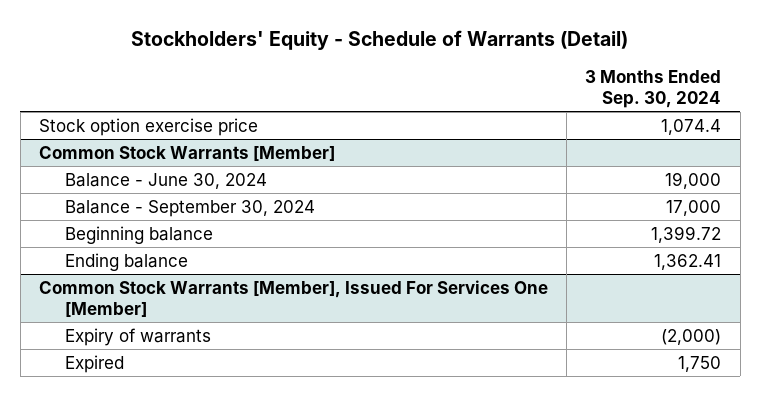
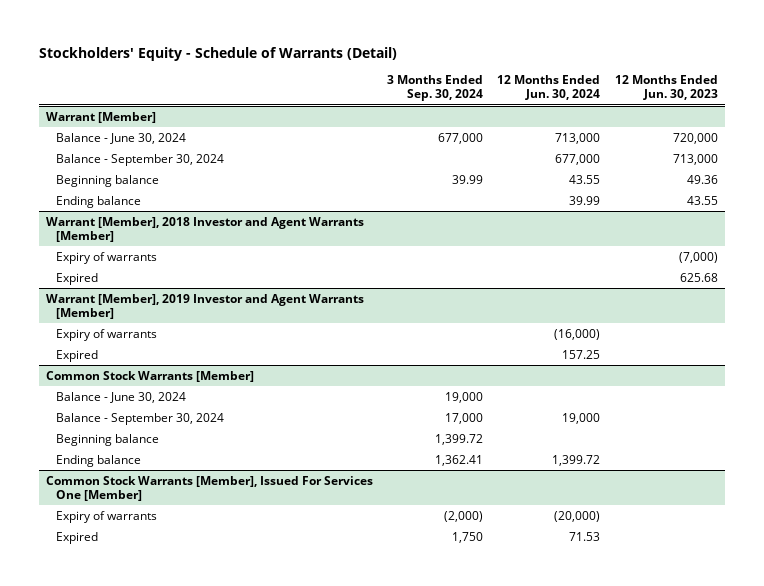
none -> [497,75,601,101] 12 Months Ended Jun. 30, 2024
none -> [614,75,718,101] 12 Months Ended Jun. 30, 2023
[38,117,258,136] Stock option exercise price -> none
none -> [46,111,157,123] Warrant [Member]
none -> [56,132,187,144] Balance - June 30, 2024
none -> [56,153,225,166] Balance - September 30, 2024
none -> [56,174,160,187] Beginning balance
none -> [56,195,142,208] Ending balance
none -> [46,216,365,242] Warrant [Member], 2018 Investor and Agent Warrants [Member]
none -> [56,251,158,264] Expiry of warrants
none -> [56,272,99,285] Expired
none -> [46,293,365,319] Warrant [Member], 2019 Investor and Agent Warrants [Member]
none -> [56,328,158,341] Expiry of warrants
none -> [56,349,99,362] Expired

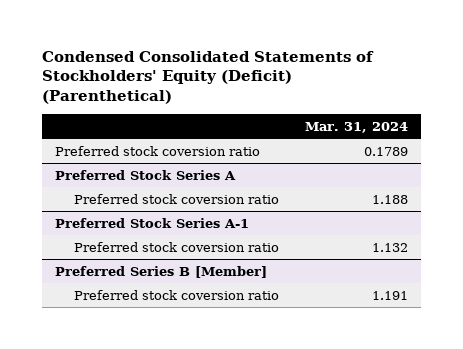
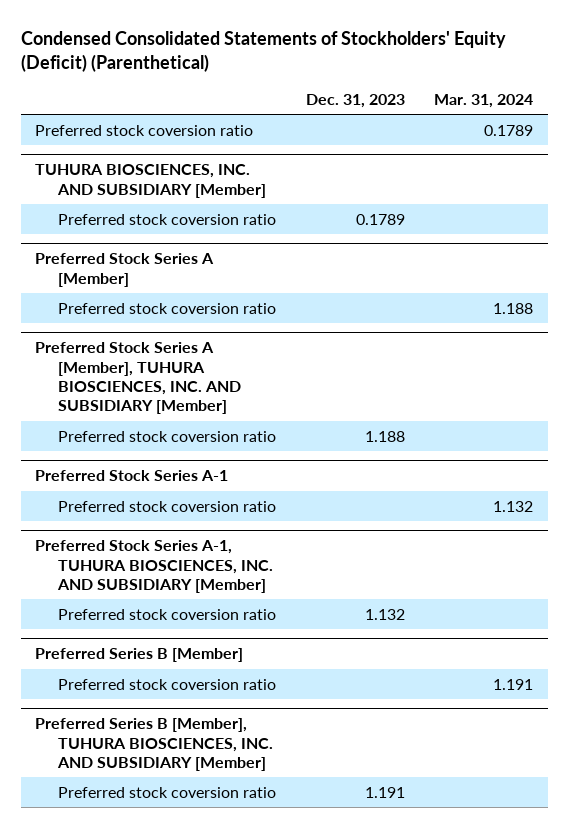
none -> [305,93,405,108] Dec. 31, 2023
none -> [35,164,267,198] TUHURA BIOSCIENCES, INC. AND SUBSIDIARY [Member]
none -> [58,213,277,225] Preferred stock coversion ratio
[54,169,236,180] Preferred Stock Series A -> [35,253,215,287] Preferred Stock Series A [Member]
none -> [35,342,242,415] Preferred Stock Series A [Member], TUHURA BIOSCIENCES, INC. AND SUBSIDIARY [Member]
none -> [58,430,277,442] Preferred stock coversion ratio
none -> [35,540,274,593] Preferred Stock Series A-1, TUHURA BIOSCIENCES, INC. AND SUBSIDIARY [Member]
none -> [58,608,277,620] Preferred stock coversion ratio
none -> [35,718,274,771] Preferred Series B [Member], TUHURA BIOSCIENCES, INC. AND SUBSIDIARY [Member]
none -> [58,786,277,798] Preferred stock coversion ratio

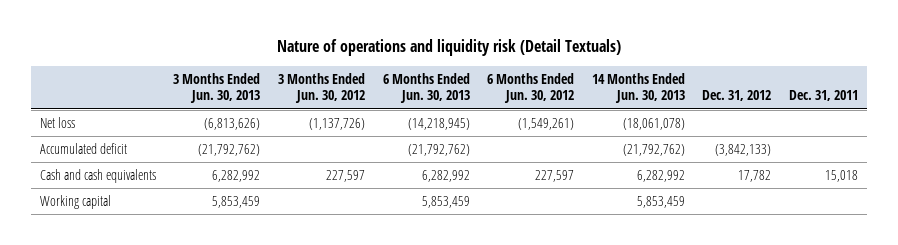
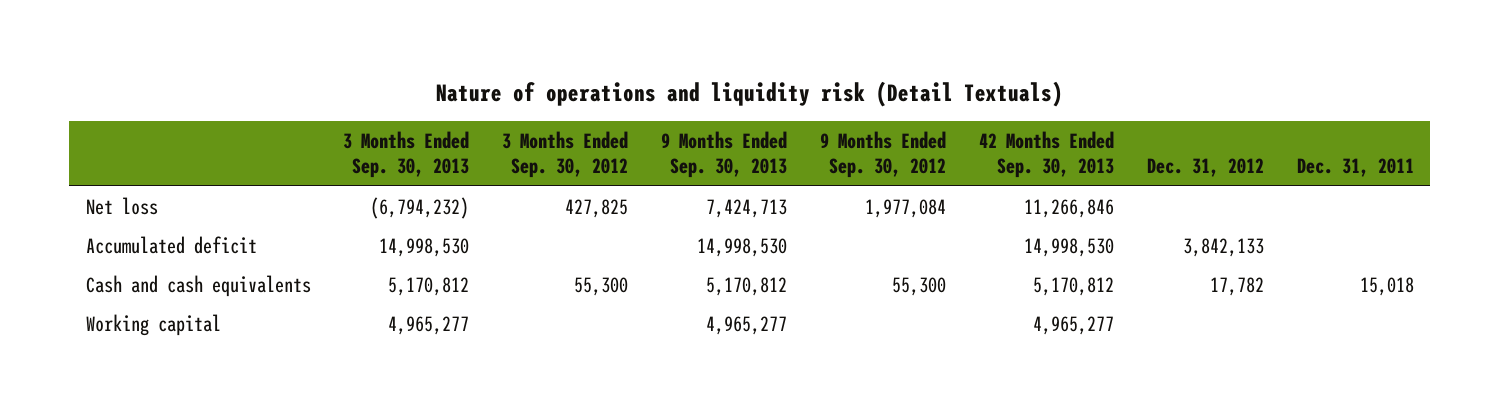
[173,73,261,104] 3 Months Ended Jun. 30, 2013 -> none
[278,73,366,104] 3 Months Ended Jun. 30, 2012 -> none
[382,73,470,104] 6 Months Ended Jun. 30, 2013 -> none
[487,73,575,104] 6 Months Ended Jun. 30, 2012 -> none
[591,73,685,104] 14 Months Ended Jun. 30, 2013 -> none
none -> [343,131,470,179] 3 Months Ended Sep. 30, 2013
none -> [502,131,629,179] 3 Months Ended Sep. 30, 2012
none -> [661,131,788,179] 9 Months Ended Sep. 30, 2013
none -> [820,131,947,179] 9 Months Ended Sep. 30, 2012
none -> [978,131,1114,179] 42 Months Ended Sep. 30, 2013
[715,143,772,156] (3,842,133) -> [1182,237,1264,257] 3,842,133

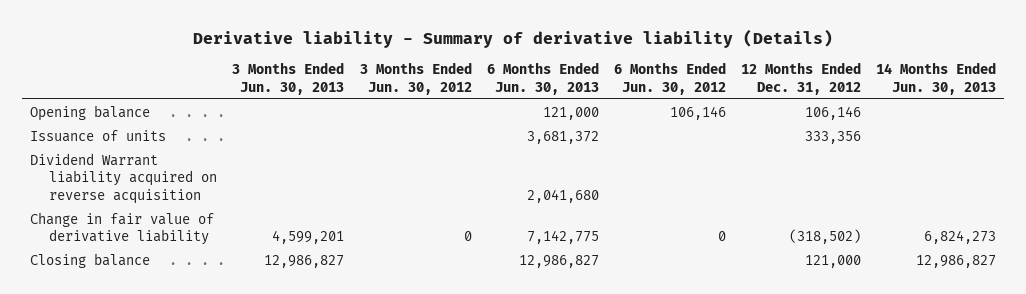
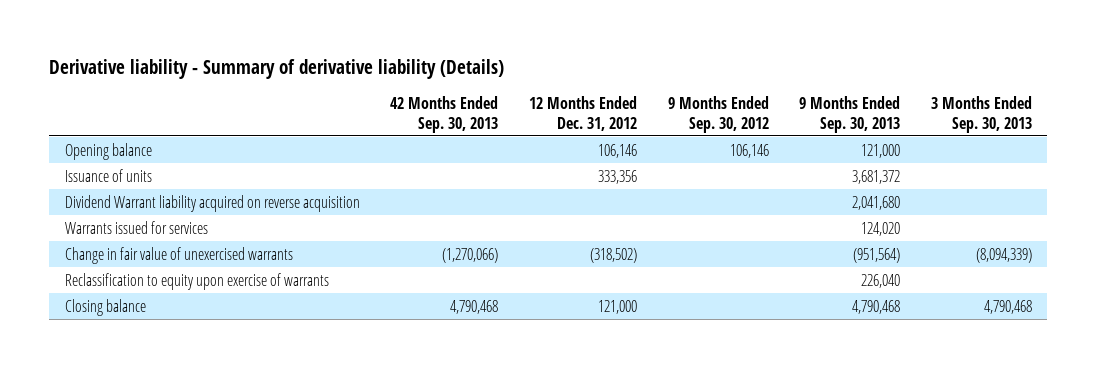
[232,61,345,95] 3 Months Ended Jun. 30, 2013 -> none
[359,61,472,95] 3 Months Ended Jun. 30, 2012 -> none
[486,61,599,95] 6 Months Ended Jun. 30, 2013 -> none
[614,61,727,95] 6 Months Ended Jun. 30, 2012 -> none
[876,61,997,95] 14 Months Ended Jun. 30, 2013 -> none
none -> [390,95,499,133] 42 Months Ended Sep. 30, 2013
none -> [667,95,769,133] 9 Months Ended Sep. 30, 2012
none -> [799,95,901,133] 9 Months Ended Sep. 30, 2013
none -> [930,95,1032,133] 3 Months Ended Sep. 30, 2013
none -> [64,220,208,234] Warrants issued for services
[29,211,214,246] Change in fair value of derivative liability -> [64,246,293,264] Change in fair value of unexercised warrants
none -> [64,272,329,290] Reclassification to equity upon exercise of warrants

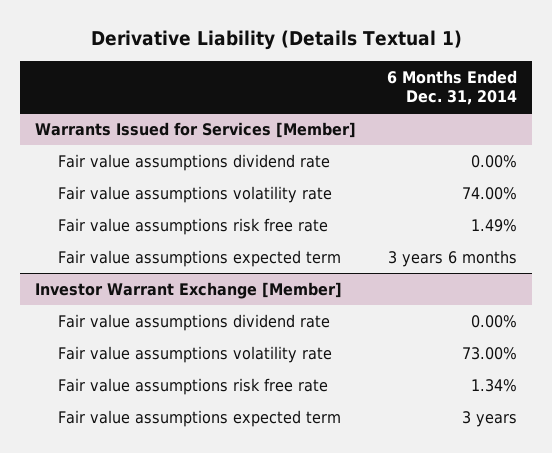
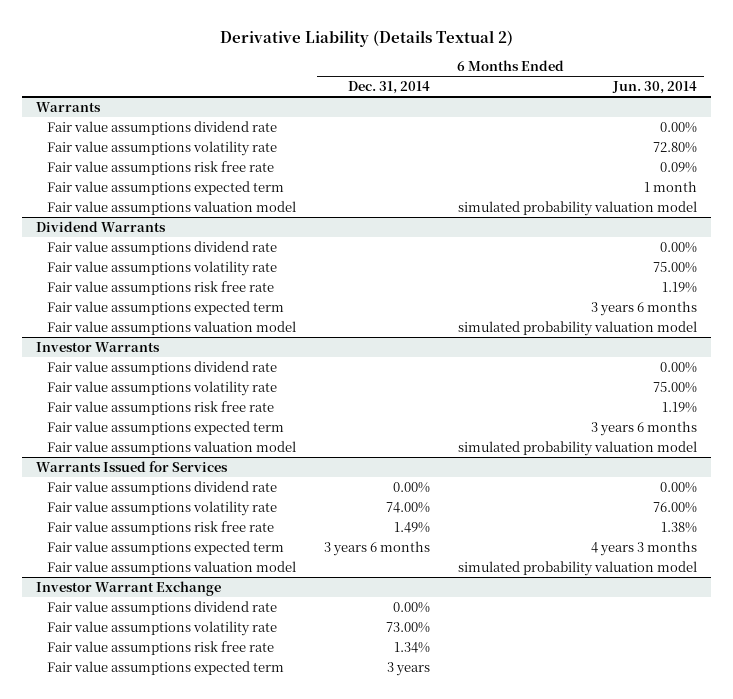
[90,29,462,50] Derivative Liability (Details Textual 1) -> [219,29,513,47] Derivative Liability (Details Textual 2)
none -> [612,81,698,95] Jun. 30, 2014
none -> [36,101,102,112] Warrants
none -> [46,120,277,135] Fair value assumptions dividend rate
none -> [46,140,277,156] Fair value assumptions volatility rate
none -> [46,160,274,175] Fair value assumptions risk free rate
none -> [46,180,284,195] Fair value assumptions expected term
none -> [46,200,296,215] Fair value assumptions valuation model
none -> [36,220,167,232] Dividend Warrants
none -> [46,240,277,255] Fair value assumptions dividend rate
none -> [46,260,277,276] Fair value assumptions volatility rate
none -> [46,280,274,295] Fair value assumptions risk free rate
none -> [46,300,284,315] Fair value assumptions expected term
none -> [46,320,296,335] Fair value assumptions valuation model
none -> [36,341,161,352] Investor Warrants
none -> [46,360,277,375] Fair value assumptions dividend rate
none -> [46,380,277,396] Fair value assumptions volatility rate
none -> [46,400,274,415] Fair value assumptions risk free rate
none -> [46,420,284,435] Fair value assumptions expected term
none -> [46,440,296,455] Fair value assumptions valuation model
[35,121,357,138] Warrants Issued for Services [Member] -> [36,460,229,472] Warrants Issued for Services
none -> [46,560,296,575] Fair value assumptions valuation model
[35,281,343,299] Investor Warrant Exchange [Member] -> [36,580,222,596] Investor Warrant Exchange

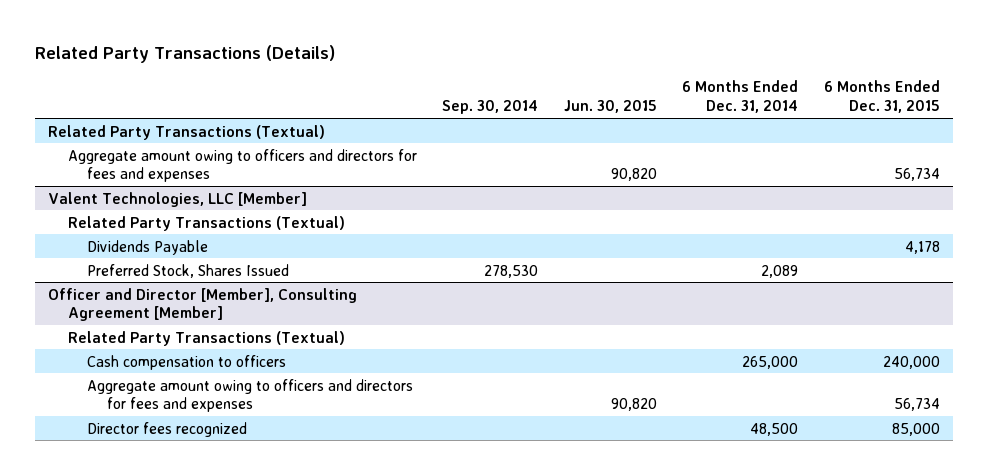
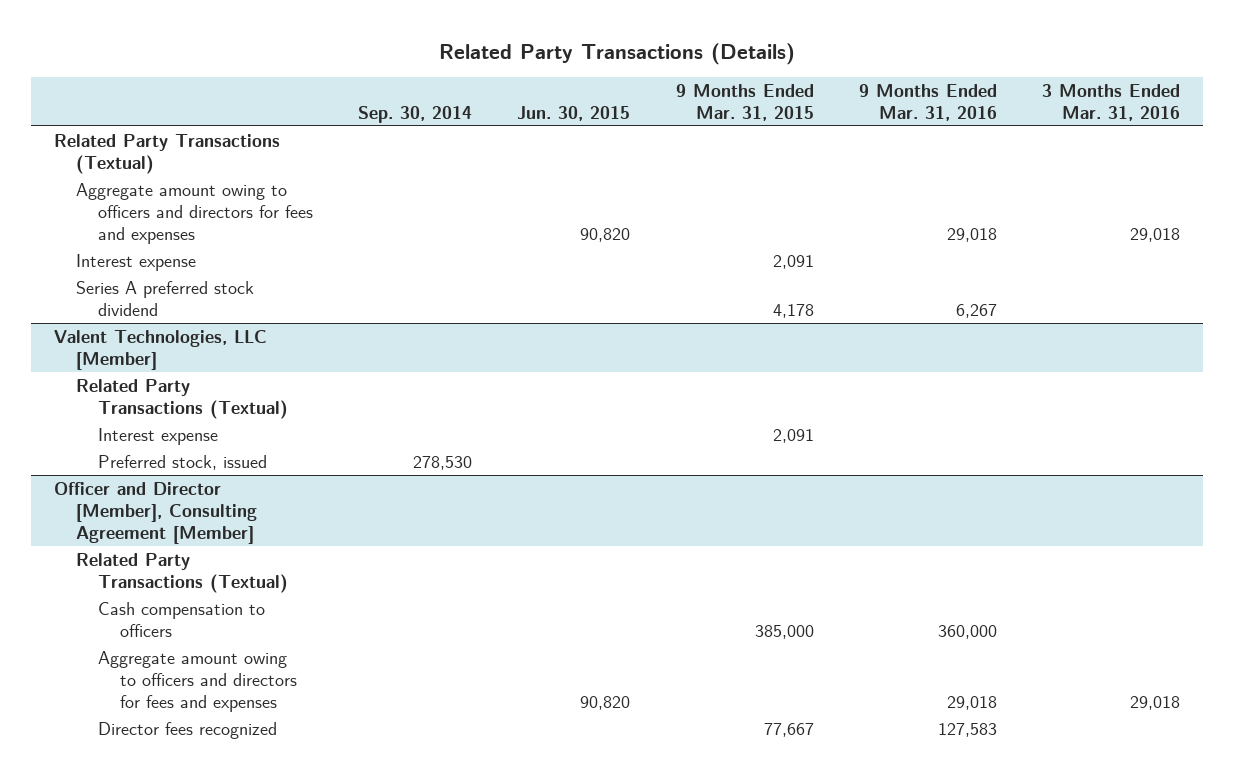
[682,80,799,114] 6 Months Ended Dec. 31, 2014 -> none
[823,80,940,114] 6 Months Ended Dec. 31, 2015 -> none
none -> [675,83,814,121] 9 Months Ended Mar. 31, 2015
none -> [858,83,997,121] 9 Months Ended Mar. 31, 2016
none -> [1042,83,1181,121] 3 Months Ended Mar. 31, 2016
none -> [75,253,196,271] Interest expense
none -> [75,280,254,316] Series A preferred stock dividend
[87,239,209,255] Dividends Payable -> none
none -> [97,427,218,445] Interest expense
[87,263,290,278] Preferred Stock, Shares Issued -> [97,454,267,470] Preferred stock, issued

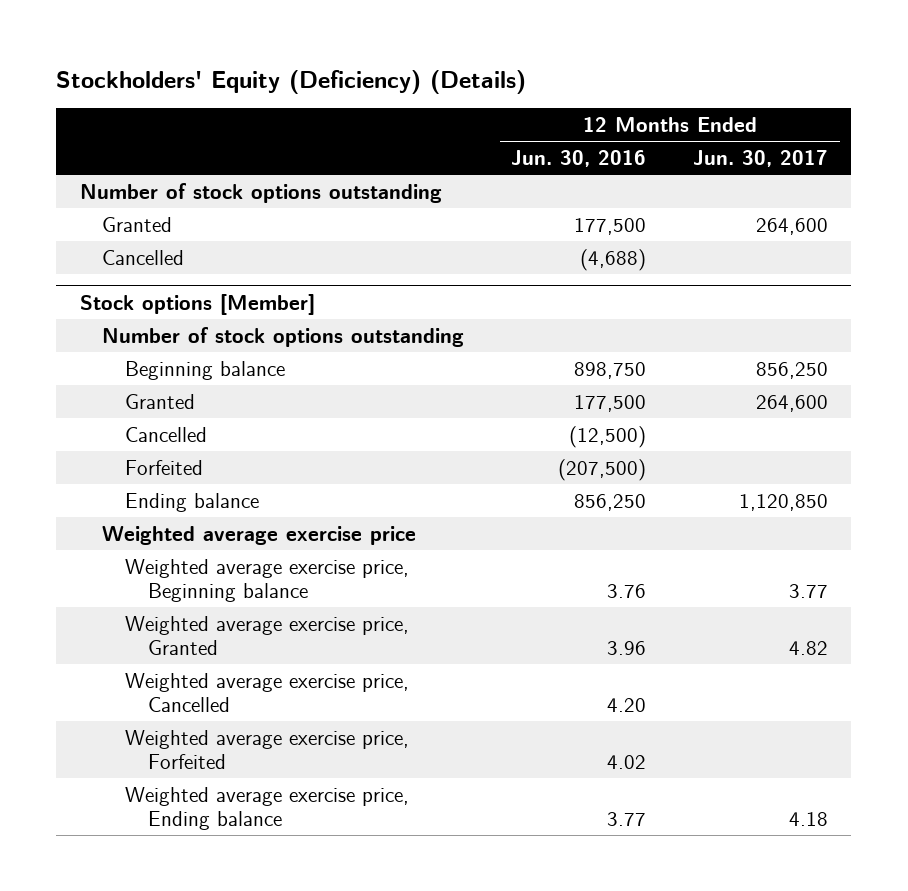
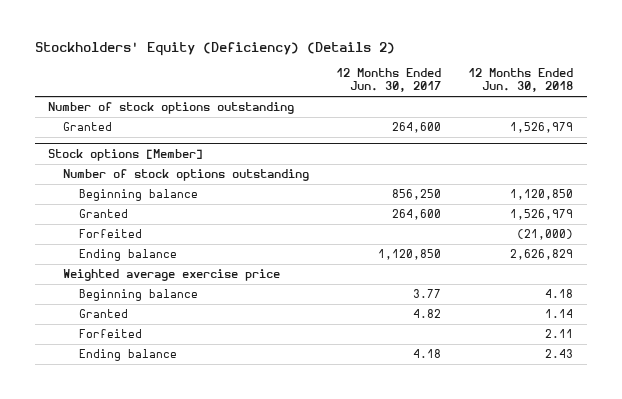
[56,69,527,94] Stockholders' Equity (Deficiency) (Details) -> [34,41,395,56] Stockholders' Equity (Deficiency) (Details 2)
[511,150,647,168] Jun. 30, 2016 -> none
none -> [468,67,574,93] 12 Months Ended Jun. 30, 2018
[102,249,185,265] Cancelled -> none
[125,426,208,442] Cancelled -> none
[125,672,410,712] Weighted average exercise price, Cancelled -> none
[125,558,410,602] Weighted average exercise price, Beginning balance -> [78,289,198,302] Beginning balance
[125,615,410,655] Weighted average exercise price, Granted -> [78,309,128,319] Granted
[125,729,410,769] Weighted average exercise price, Forfeited -> [78,329,142,339] Forfeited
[125,786,410,830] Weighted average exercise price, Ending balance -> [78,349,177,362] Ending balance

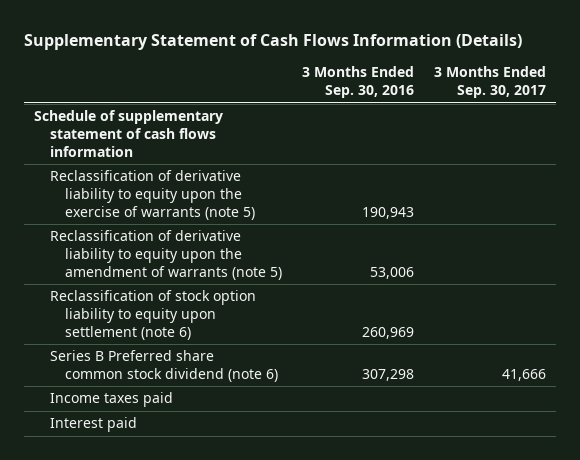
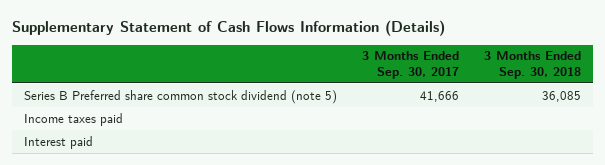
[301,66,414,99] 3 Months Ended Sep. 30, 2016 -> none
none -> [483,51,581,79] 3 Months Ended Sep. 30, 2018
[34,110,224,157] Schedule of supplementary statement of cash flows information -> none
[49,170,255,220] Reclassification of derivative liability to equity upon the exercise of warrants (note 5) -> none
[49,230,282,280] Reclassification of derivative liability to equity upon the amendment of warrants (note 5) -> none
[49,290,256,340] Reclassification of stock option liability to equity upon settlement (note 6) -> none
[49,350,278,383] Series B Preferred share common stock dividend (note 6) -> [24,89,338,104] Series B Preferred share common stock dividend (note 5)

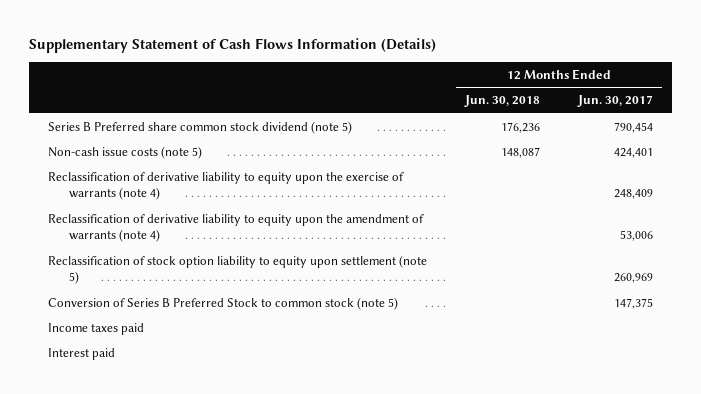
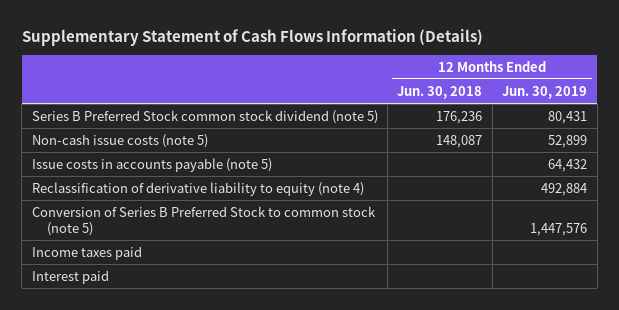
[576,95,653,108] Jun. 30, 2017 -> none
none -> [502,85,588,99] Jun. 30, 2019
[48,120,353,134] Series B Preferred share common stock dividend (note 5) -> [31,109,378,124] Series B Preferred Stock common stock dividend (note 5)
[48,213,425,243] Reclassification of derivative liability to equity upon the amendment of warrants (note 4) -> none
[48,254,428,285] Reclassification of stock option liability to equity upon settlement (note 5) -> none
none -> [31,157,272,172] Issue costs in accounts payable (note 5)
[48,171,405,201] Reclassification of derivative liability to equity upon the exercise of warrants (note 4) -> [31,181,364,196] Reclassification of derivative liability to equity (note 4)

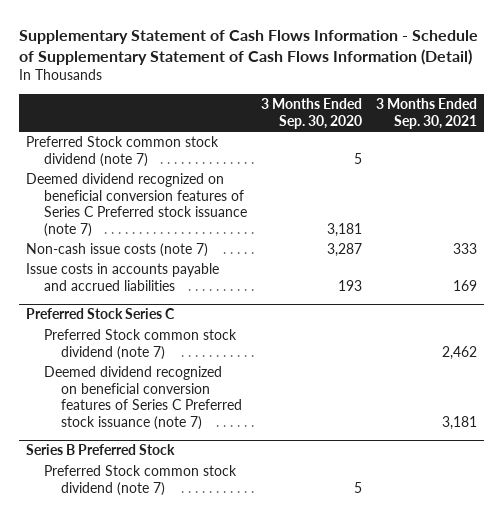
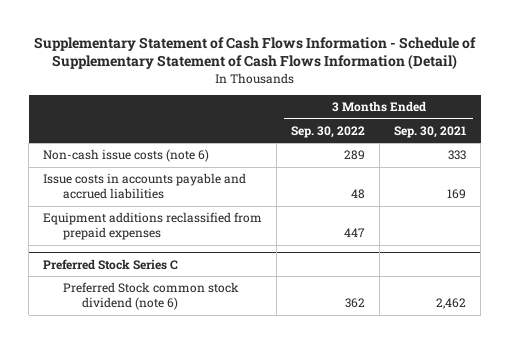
[260,98,362,129] 3 Months Ended Sep. 30, 2020 -> none
none -> [291,125,366,138] Sep. 30, 2022
[26,136,220,167] Preferred Stock common stock dividend (note 7) -> none
[26,173,247,237] Deemed dividend recognized on beneficial conversion features of Series C Preferred stock issuance (note 7) -> none
[26,243,209,258] Non-cash issue costs (note 7) -> [43,149,210,163] Non-cash issue costs (note 6)
none -> [43,212,263,241] Equipment additions reclassified from prepaid expenses
[43,366,242,430] Deemed dividend recognized on beneficial conversion features of Series C Preferred stock issuance (note 7) -> none
[26,444,176,456] Series B Preferred Stock -> none
[43,465,237,496] Preferred Stock common stock dividend (note 7) -> none
[43,329,237,360] Preferred Stock common stock dividend (note 7) -> [62,282,239,311] Preferred Stock common stock dividend (note 6)

